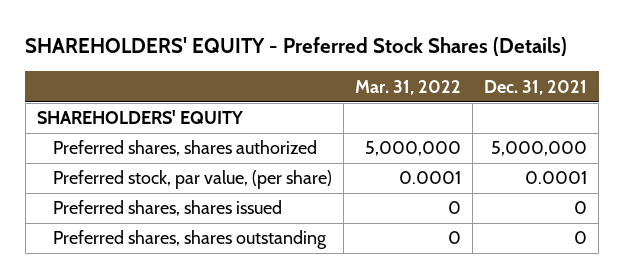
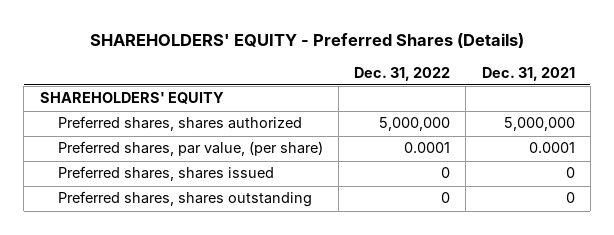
[25,37,568,57] SHAREHOLDERS' EQUITY - Preferred Stock Shares (Details) -> [90,33,525,49] SHAREHOLDERS' EQUITY - Preferred Shares (Details)
[354,79,461,95] Mar. 31, 2022 -> none
none -> [354,66,451,81] Dec. 31, 2022
[52,170,332,190] Preferred stock, par value, (per share) -> [57,141,323,157] Preferred shares, par value, (per share)

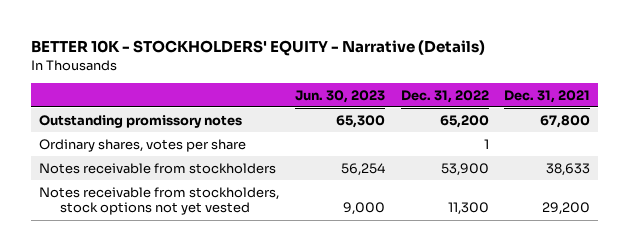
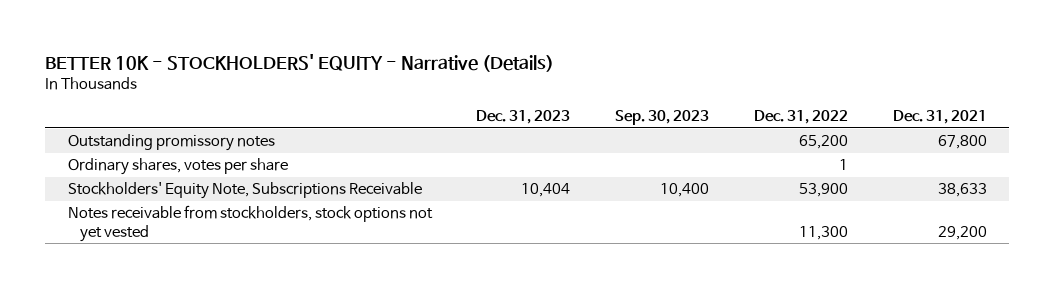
[295,89,386,103] Jun. 30, 2023 -> none
none -> [476,110,571,125] Dec. 31, 2023
none -> [615,110,710,126] Sep. 30, 2023
[39,162,277,174] Notes receivable from stockholders -> [67,182,422,200] Stockholders' Equity Note, Subscriptions Receivable

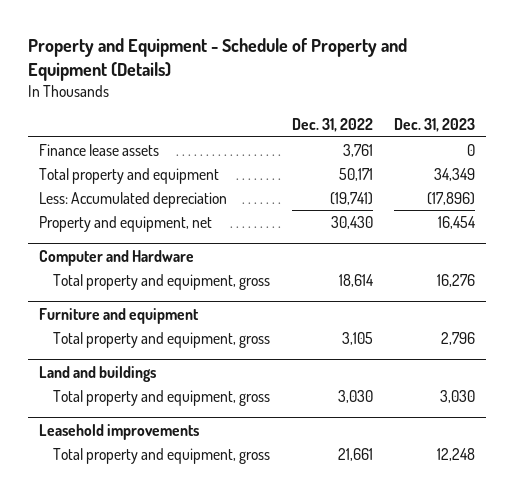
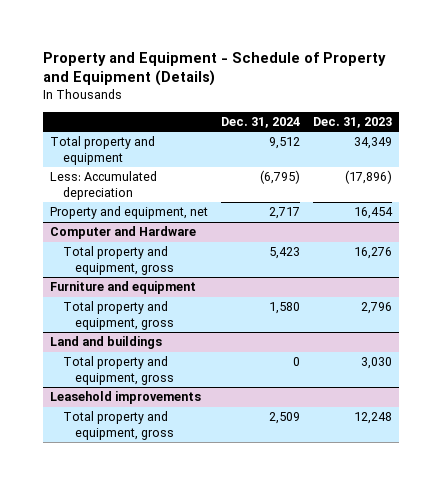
[291,118,373,133] Dec. 31, 2022 -> none
none -> [221,117,301,129] Dec. 31, 2024
[39,143,160,156] Finance lease assets -> none

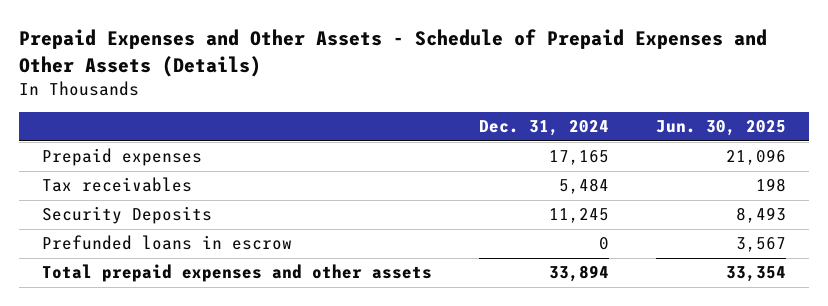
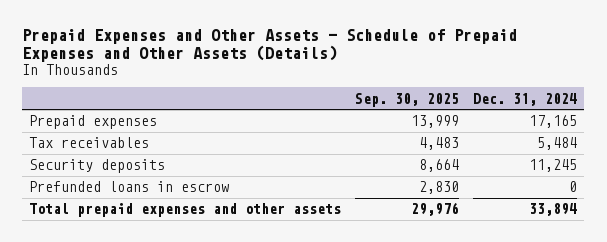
[655,120,786,137] Jun. 30, 2025 -> none
none -> [355,92,460,107] Sep. 30, 2025
[42,206,213,225] Security Deposits -> [29,159,166,174] Security deposits

